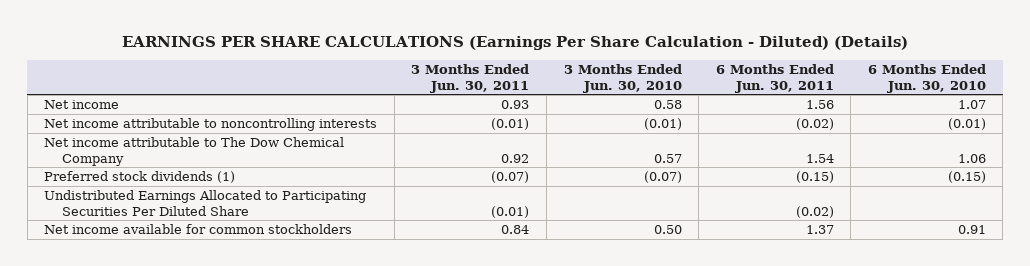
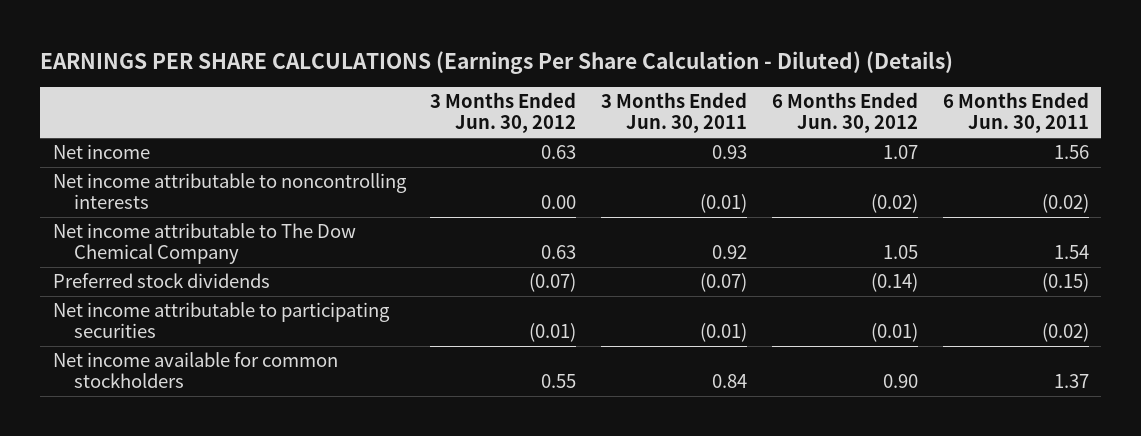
[563,63,682,93] 3 Months Ended Jun. 30, 2010 -> none
[867,63,986,93] 6 Months Ended Jun. 30, 2010 -> none
none -> [430,92,577,134] 3 Months Ended Jun. 30, 2012
none -> [771,92,918,134] 6 Months Ended Jun. 30, 2012
[44,190,367,216] Undistributed Earnings Allocated to Participating Securities Per Diluted Share -> none
[44,171,236,184] Preferred stock dividends (1) -> [52,273,270,289] Preferred stock dividends
none -> [52,302,390,339] Net income attributable to participating securities

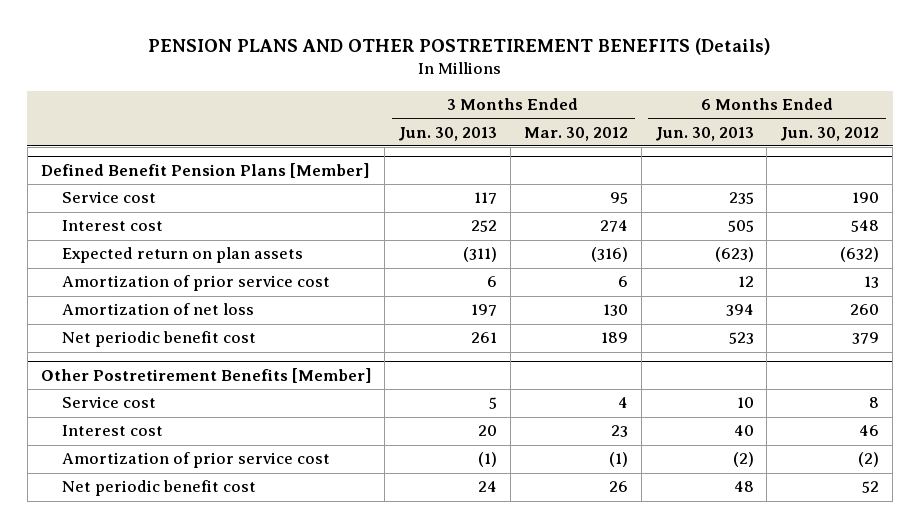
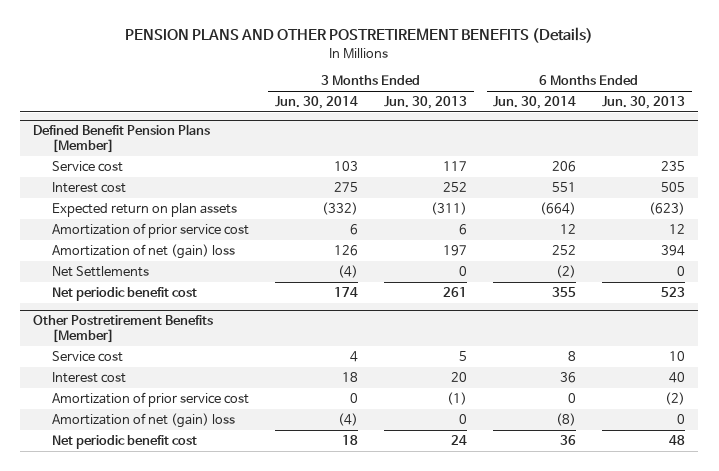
[523,126,628,141] Mar. 30, 2012 -> none
[780,126,880,141] Jun. 30, 2012 -> none
none -> [274,96,358,110] Jun. 30, 2014
none -> [493,96,577,110] Jun. 30, 2014
[62,303,255,316] Amortization of net loss -> [51,243,235,259] Amortization of net (gain) loss
none -> [51,265,149,277] Net Settlements
none -> [51,412,235,428] Amortization of net (gain) loss

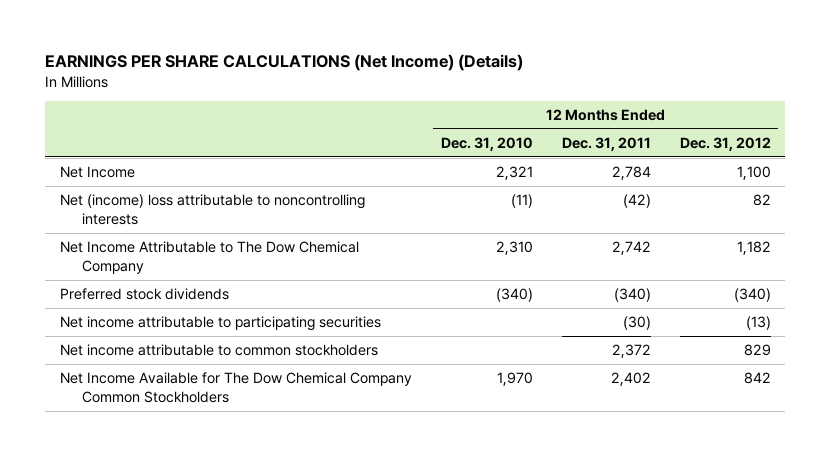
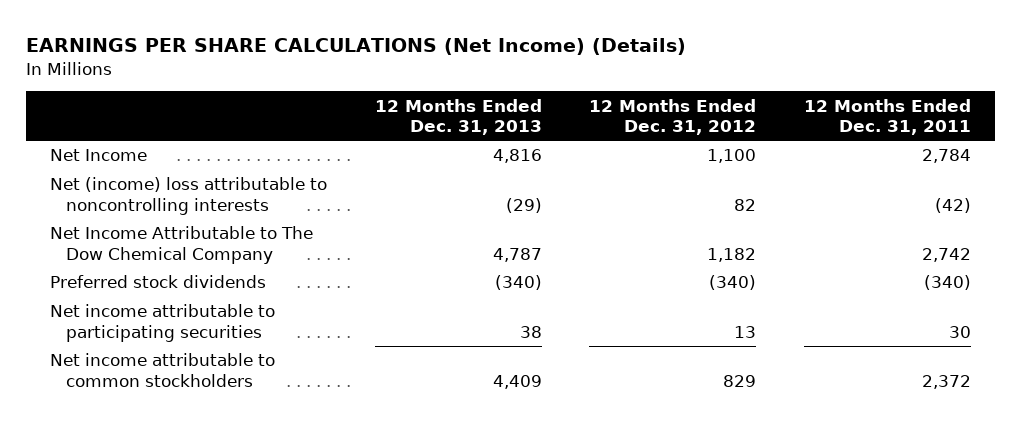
[440,136,533,151] Dec. 31, 2010 -> none
none -> [374,98,542,135] 12 Months Ended Dec. 31, 2013
[622,316,651,331] (30) -> [948,325,971,338] 30
[745,316,771,331] (13) -> [734,325,757,338] 13
[59,372,412,403] Net Income Available for The Dow Chemical Company Common Stockholders -> none

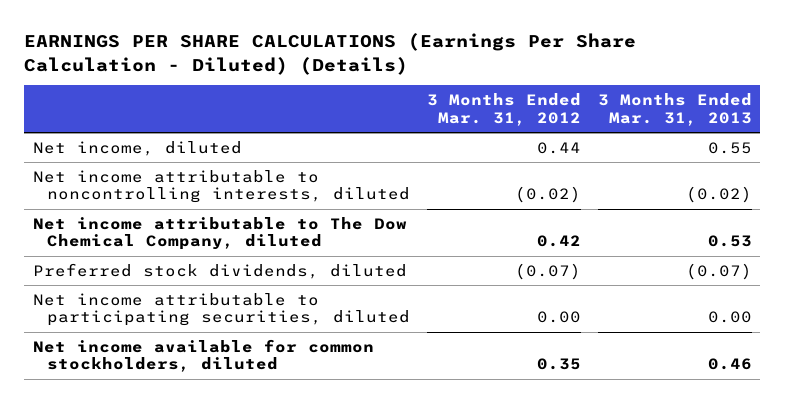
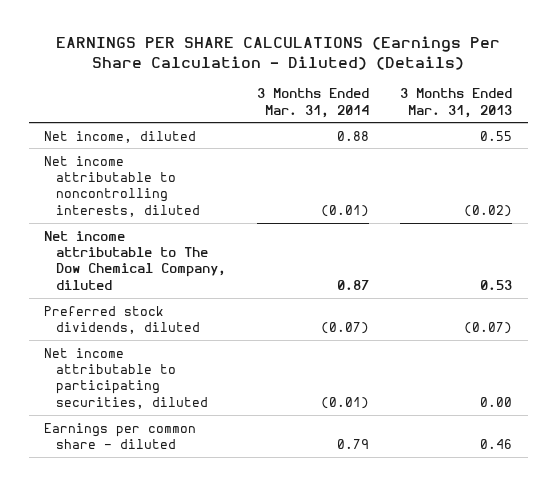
[427,93,582,126] 3 Months Ended Mar. 31, 2012 -> none
none -> [256,88,369,118] 3 Months Ended Mar. 31, 2014
[32,338,374,373] Net income available for common stockholders, diluted -> [44,422,197,449] Earnings per common share - diluted

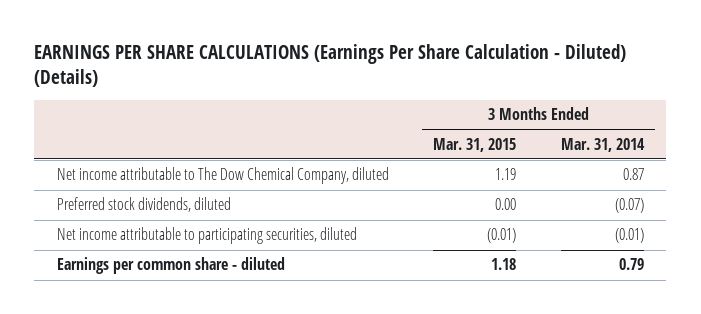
[400,88,513,118] 3 Months Ended Mar. 31, 2013 -> none
none -> [433,137,517,152] Mar. 31, 2015
[44,130,197,143] Net income, diluted -> none
[44,155,200,217] Net income attributable to noncontrolling interests, diluted -> none

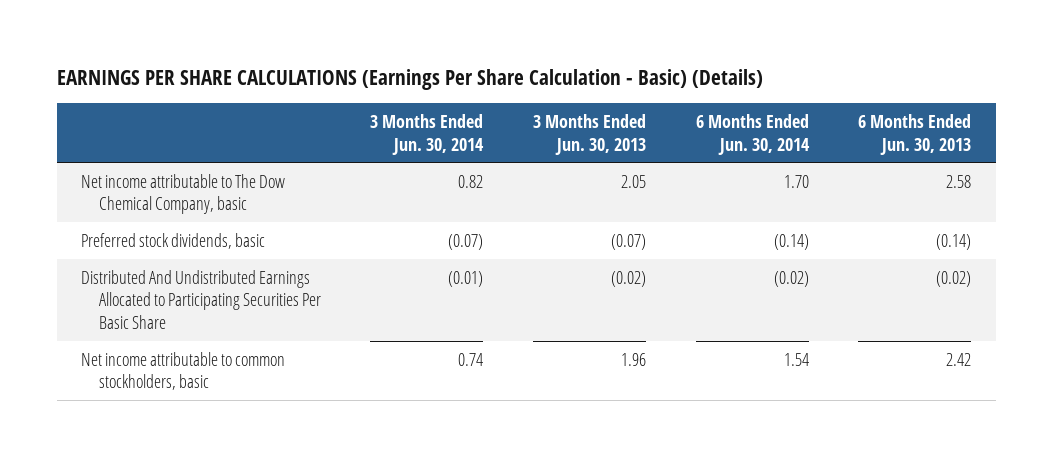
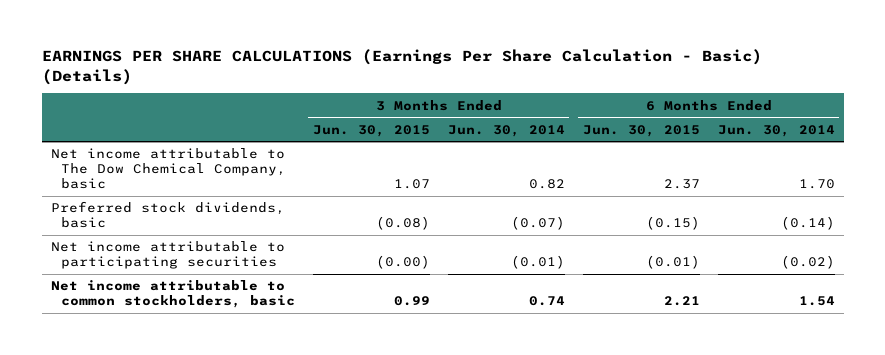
[532,113,646,155] 3 Months Ended Jun. 30, 2013 -> none
[858,113,972,155] 6 Months Ended Jun. 30, 2013 -> none
none -> [312,124,430,137] Jun. 30, 2015
none -> [582,124,700,137] Jun. 30, 2015
[81,269,321,330] Distributed And Undistributed Earnings Allocated to Participating Securities Per Basic Share -> [50,241,285,270] Net income attributable to participating securities

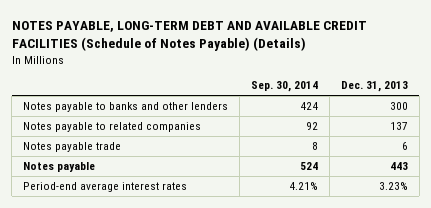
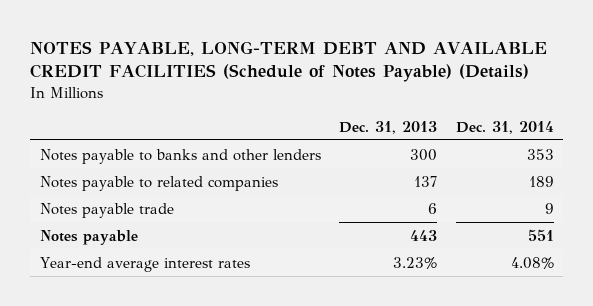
[250,81,318,93] Sep. 30, 2014 -> none
none -> [455,120,554,134] Dec. 31, 2014
[23,182,188,193] Period-end average interest rates -> [39,256,250,272] Year-end average interest rates

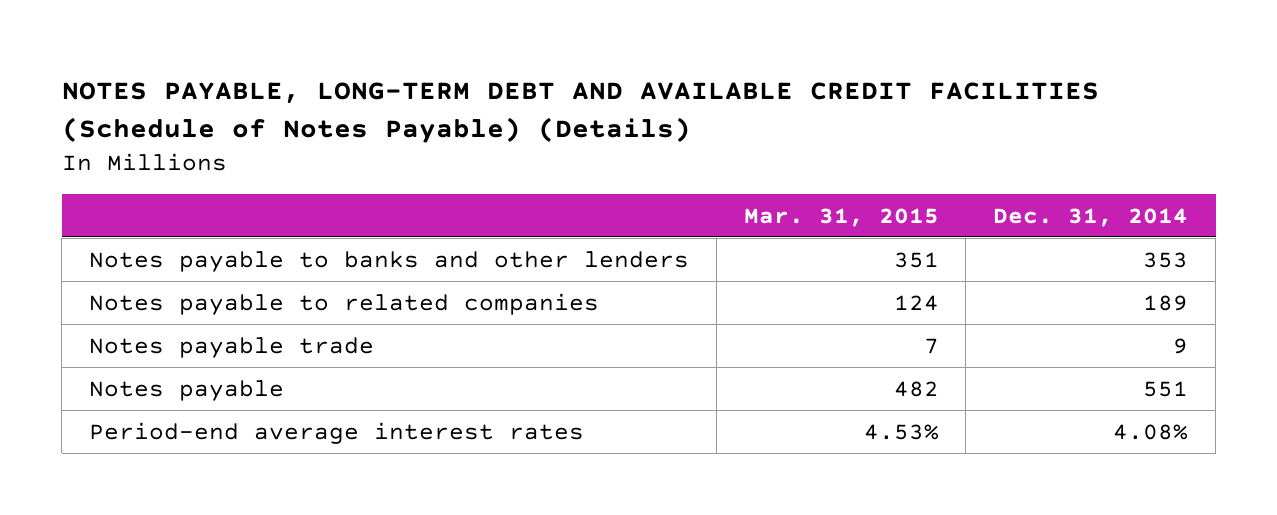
[339,120,438,134] Dec. 31, 2013 -> none
none -> [743,207,939,227] Mar. 31, 2015
[39,256,250,272] Year-end average interest rates -> [88,421,584,444] Period-end average interest rates

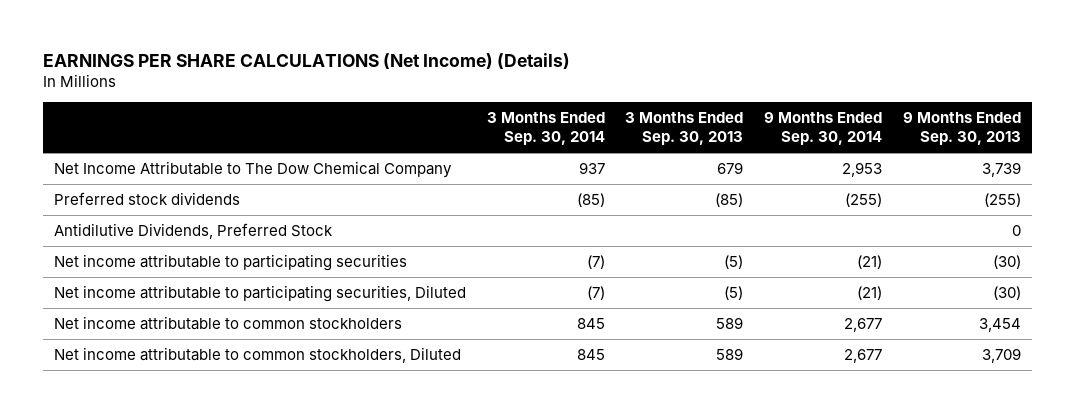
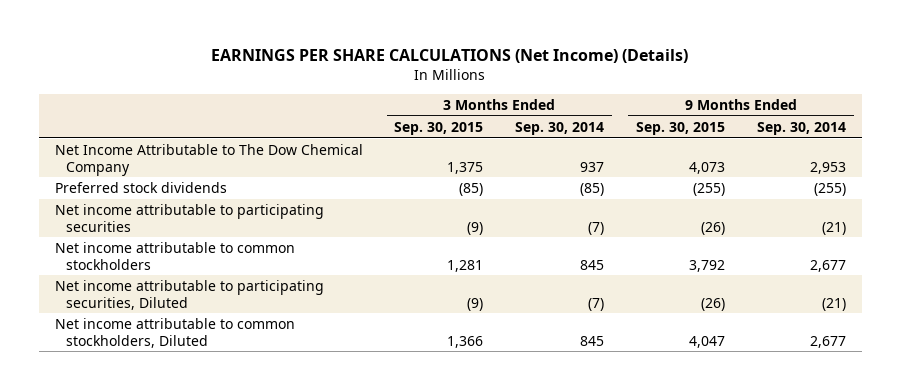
[625,112,744,146] 3 Months Ended Sep. 30, 2013 -> none
[903,112,1022,146] 9 Months Ended Sep. 30, 2013 -> none
none -> [394,121,484,135] Sep. 30, 2015
none -> [635,121,725,135] Sep. 30, 2015
[53,222,333,239] Antidilutive Dividends, Preferred Stock -> none
[53,284,466,302] Net income attributable to participating securities, Diluted -> [54,280,324,310] Net income attributable to participating securities, Diluted

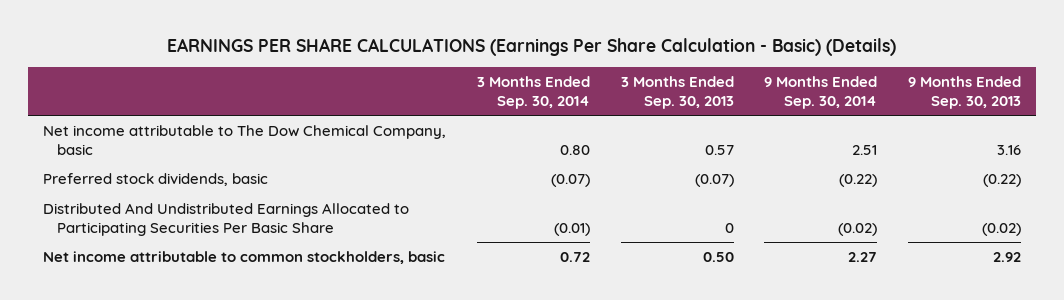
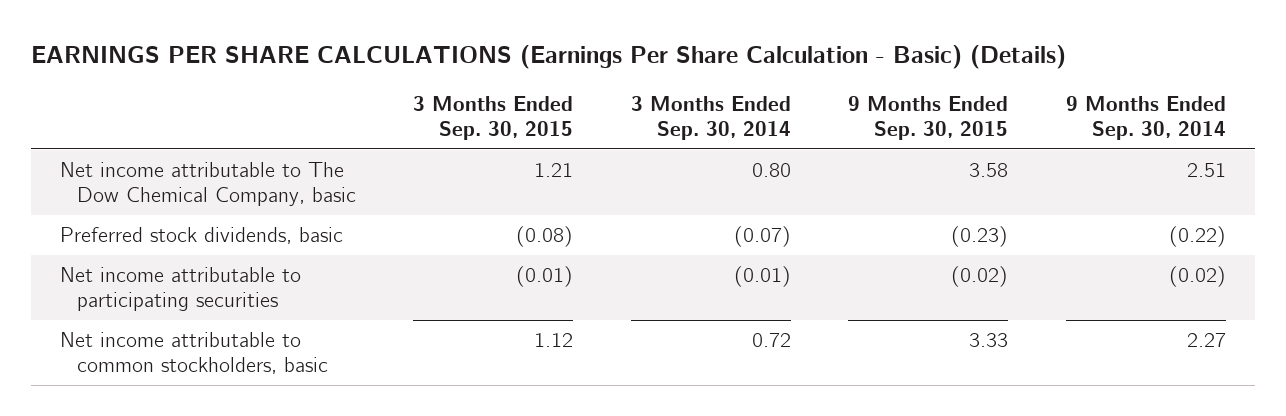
[620,76,734,109] 3 Months Ended Sep. 30, 2013 -> none
[907,76,1021,109] 9 Months Ended Sep. 30, 2013 -> none
none -> [413,95,574,140] 3 Months Ended Sep. 30, 2015
none -> [848,95,1009,140] 9 Months Ended Sep. 30, 2015
[43,203,410,236] Distributed And Undistributed Earnings Allocated to Participating Securities Per Basic Share -> [59,267,301,312] Net income attributable to participating securities

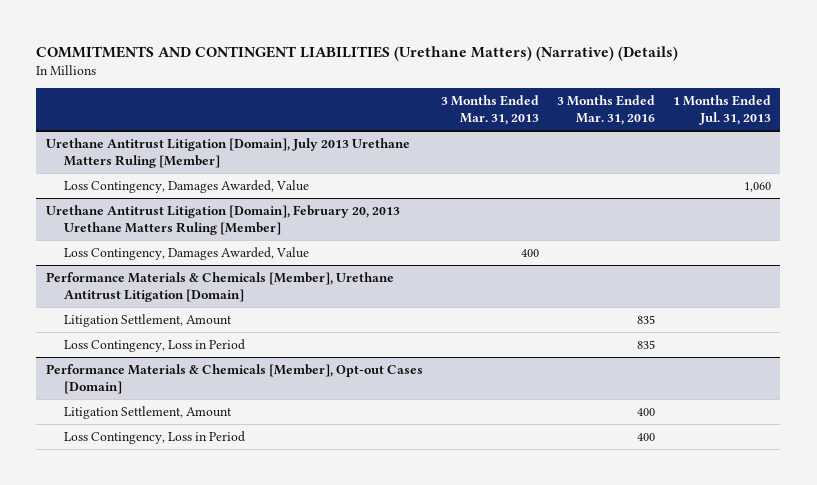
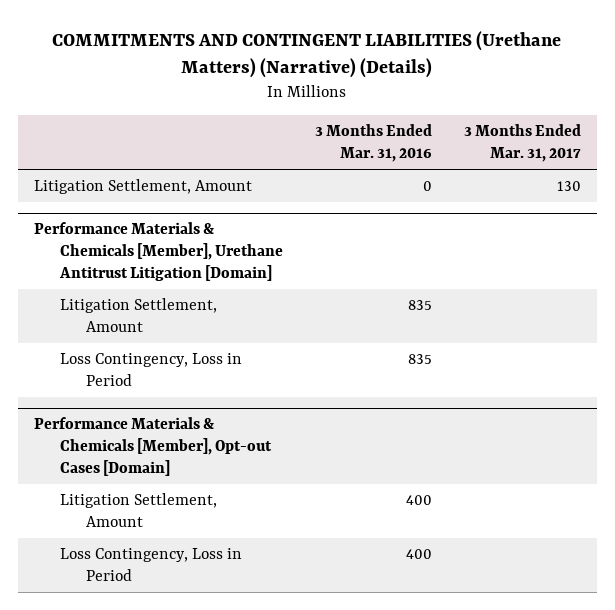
[440,94,539,125] 3 Months Ended Mar. 31, 2013 -> none
[673,94,772,125] 1 Months Ended Jul. 31, 2013 -> none
none -> [463,124,581,163] 3 Months Ended Mar. 31, 2017
[45,137,410,168] Urethane Antitrust Litigation [Domain], July 2013 Urethane Matters Ruling [Member] -> none
[64,179,310,193] Loss Contingency, Damages Awarded, Value -> none
[45,204,400,235] Urethane Antitrust Litigation [Domain], February 20, 2013 Urethane Matters Ruling [Member] -> none
[64,246,310,260] Loss Contingency, Damages Awarded, Value -> none
none -> [34,179,253,195] Litigation Settlement, Amount

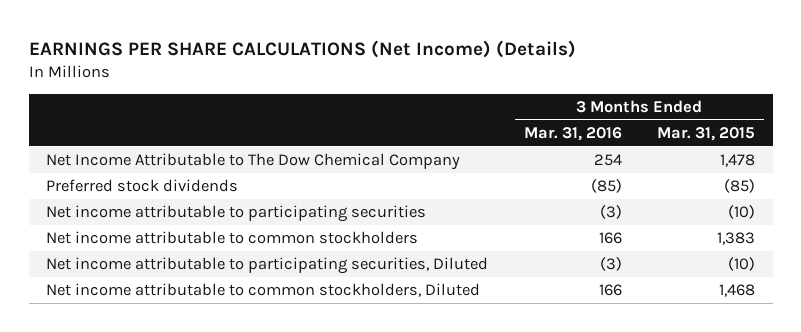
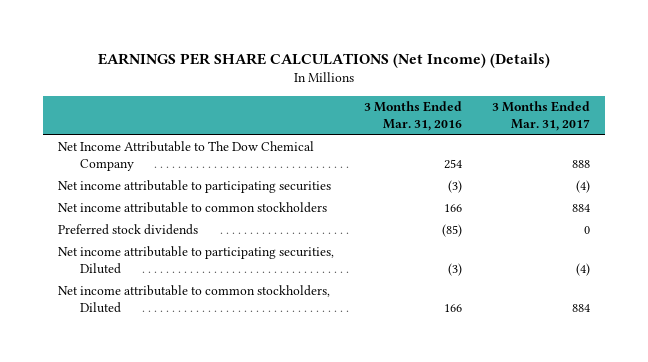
[656,126,755,141] Mar. 31, 2015 -> none
none -> [492,101,591,132] 3 Months Ended Mar. 31, 2017
[46,179,239,193] Preferred stock dividends -> [58,224,199,236] Preferred stock dividends

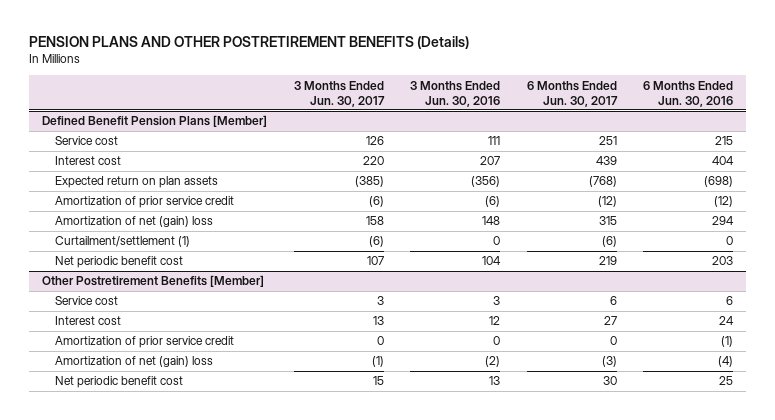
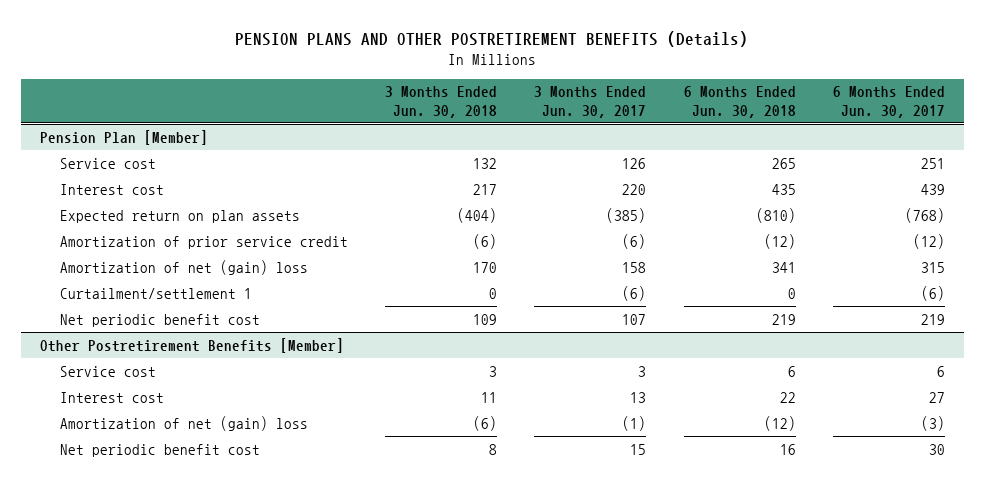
[410,80,501,107] 3 Months Ended Jun. 30, 2016 -> none
[643,80,734,107] 6 Months Ended Jun. 30, 2016 -> none
none -> [384,86,497,118] 3 Months Ended Jun. 30, 2018
none -> [683,86,796,118] 6 Months Ended Jun. 30, 2018
[41,115,267,128] Defined Benefit Pension Plans [Member] -> [40,129,209,145] Pension Plan [Member]
[55,236,191,248] Curtailment/settlement (1) -> [59,287,252,299] Curtailment/settlement 1
[55,336,235,349] Amortization of prior service credit -> none

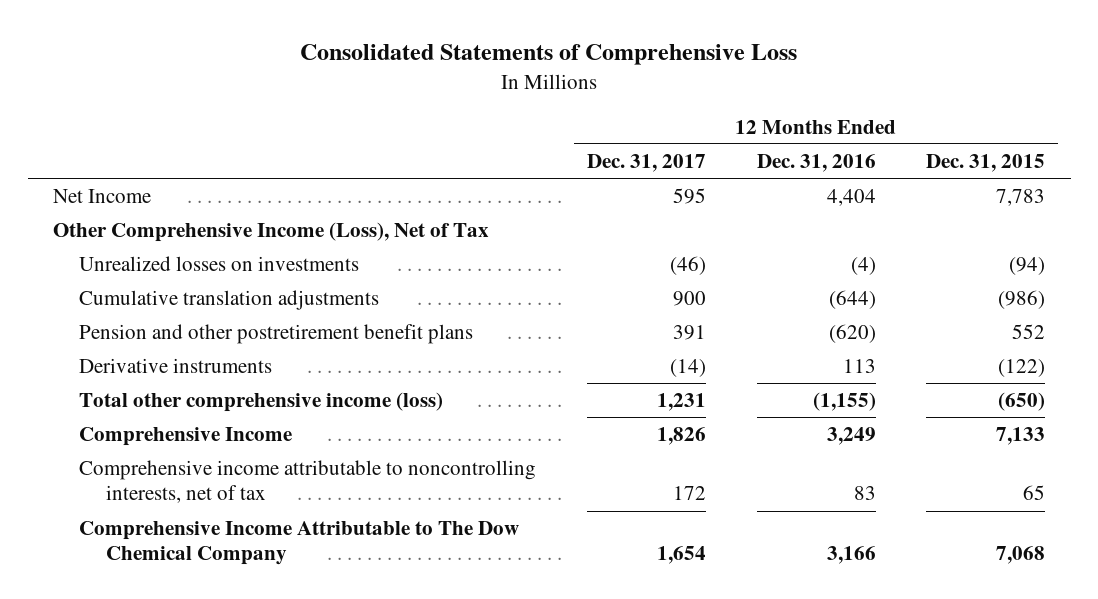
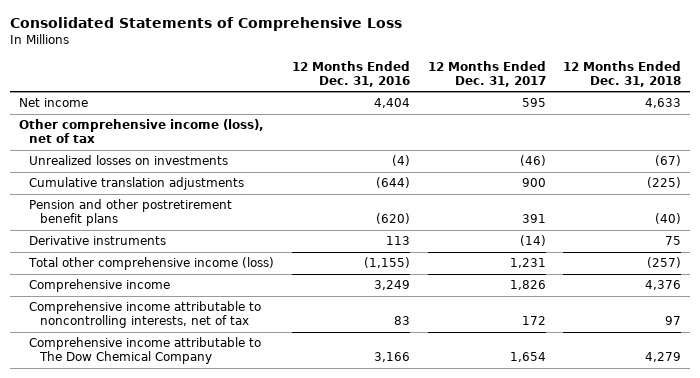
[926,153,1046,172] Dec. 31, 2015 -> none
none -> [563,60,682,87] 12 Months Ended Dec. 31, 2018
[53,189,152,204] Net Income -> [19,98,89,108] Net income
[53,222,490,243] Other Comprehensive Income (Loss), Net of Tax -> [19,119,265,144] Other comprehensive income (loss), net of tax
[79,427,293,447] Comprehensive Income -> [29,279,171,293] Comprehensive income
[79,521,520,566] Comprehensive Income Attributable to The Dow Chemical Company -> [29,337,262,365] Comprehensive income attributable to The Dow Chemical Company

